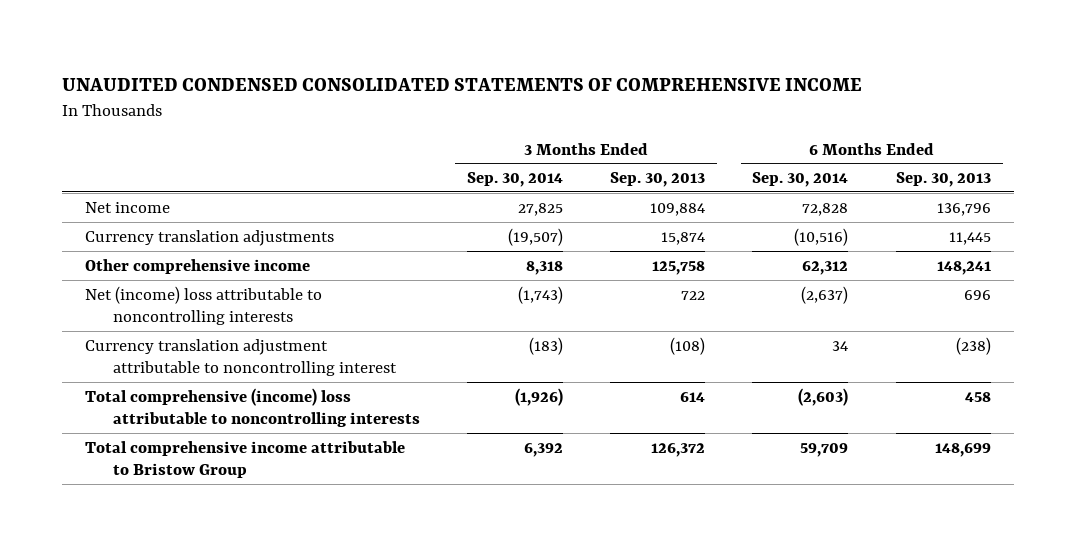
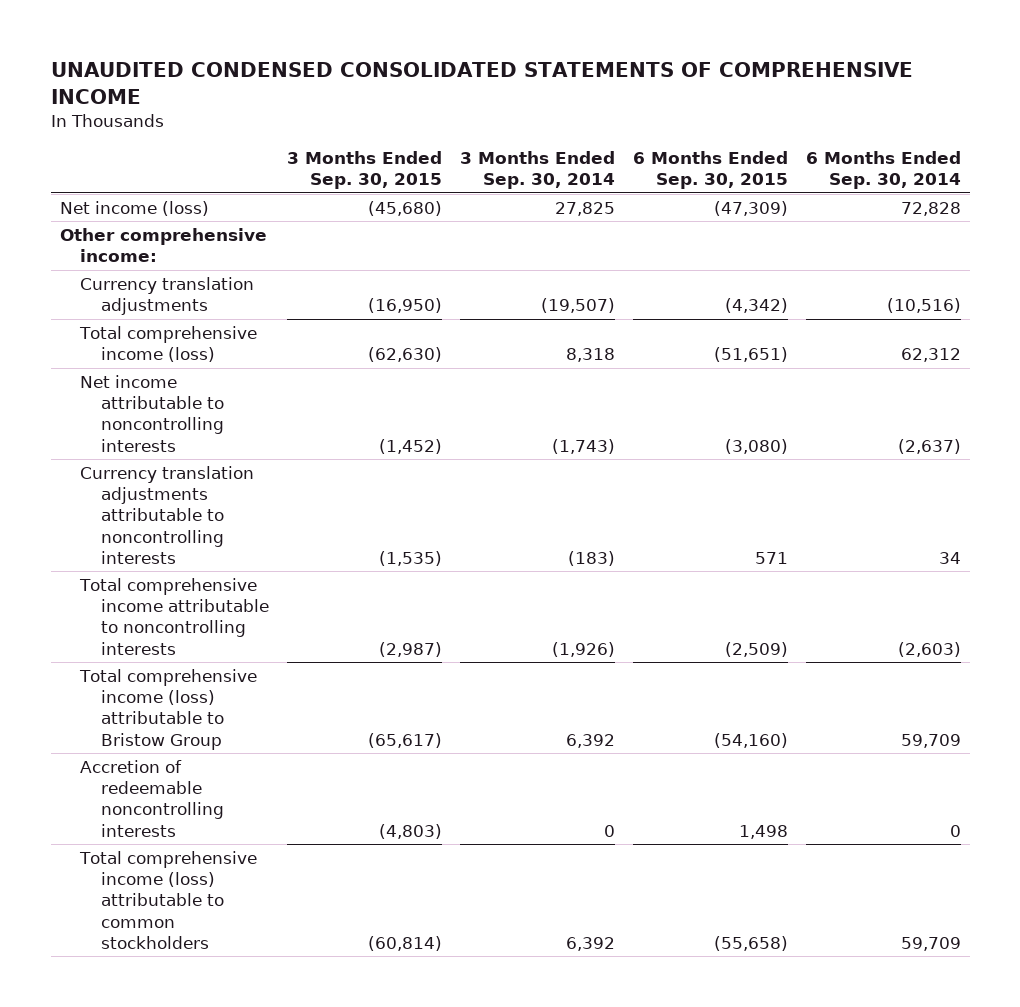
[610,172,706,188] Sep. 30, 2013 -> none
[895,172,991,188] Sep. 30, 2013 -> none
none -> [286,150,442,190] 3 Months Ended Sep. 30, 2015
none -> [632,150,788,190] 6 Months Ended Sep. 30, 2015
[85,201,171,213] Net income -> [59,200,209,216] Net income (loss)
none -> [59,227,267,263] Other comprehensive income:
[85,258,311,274] Other comprehensive income -> [79,325,258,363] Total comprehensive income (loss)
[85,285,323,326] Net (income) loss attributable to noncontrolling interests -> [80,374,224,452] Net income attributable to noncontrolling interests
[85,338,397,377] Currency translation adjustment attributable to noncontrolling interest -> [80,465,255,564] Currency translation adjustments attributable to noncontrolling interests
[85,387,420,428] Total comprehensive (income) loss attributable to noncontrolling interests -> [79,577,269,655] Total comprehensive income attributable to noncontrolling interests
[85,440,406,479] Total comprehensive income attributable to Bristow Group -> [79,668,258,750] Total comprehensive income (loss) attributable to Bristow Group
none -> [80,759,224,837] Accretion of redeemable noncontrolling interests
none -> [79,850,258,949] Total comprehensive income (loss) attributable to common stockholders

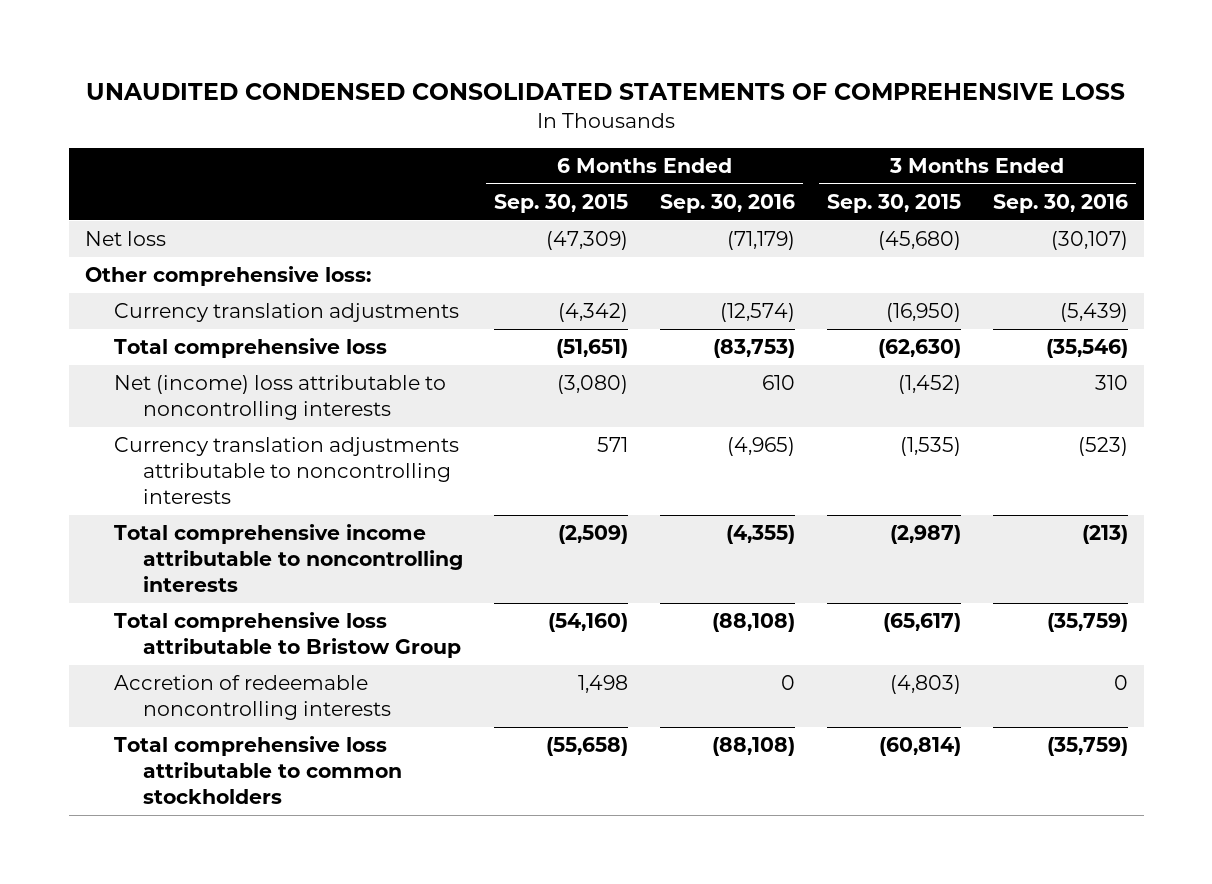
[50,62,913,104] UNAUDITED CONDENSED CONSOLIDATED STATEMENTS OF COMPREHENSIVE INCOME -> [86,83,1126,101] UNAUDITED CONDENSED CONSOLIDATED STATEMENTS OF COMPREHENSIVE LOSS
[459,150,615,190] 3 Months Ended Sep. 30, 2014 -> none
[805,150,961,190] 6 Months Ended Sep. 30, 2014 -> none
none -> [660,194,796,214] Sep. 30, 2016
none -> [992,194,1128,214] Sep. 30, 2016
[59,200,209,216] Net income (loss) -> [84,231,166,247] Net loss
[59,227,267,263] Other comprehensive income: -> [84,266,371,287] Other comprehensive loss:
[79,325,258,363] Total comprehensive income (loss) -> [113,338,387,359] Total comprehensive loss
[80,374,224,452] Net income attributable to noncontrolling interests -> [113,375,446,421] Net (income) loss attributable to noncontrolling interests
[79,668,258,750] Total comprehensive income (loss) attributable to Bristow Group -> [113,612,461,659] Total comprehensive loss attributable to Bristow Group
[79,850,258,949] Total comprehensive income (loss) attributable to common stockholders -> [113,736,402,805] Total comprehensive loss attributable to common stockholders

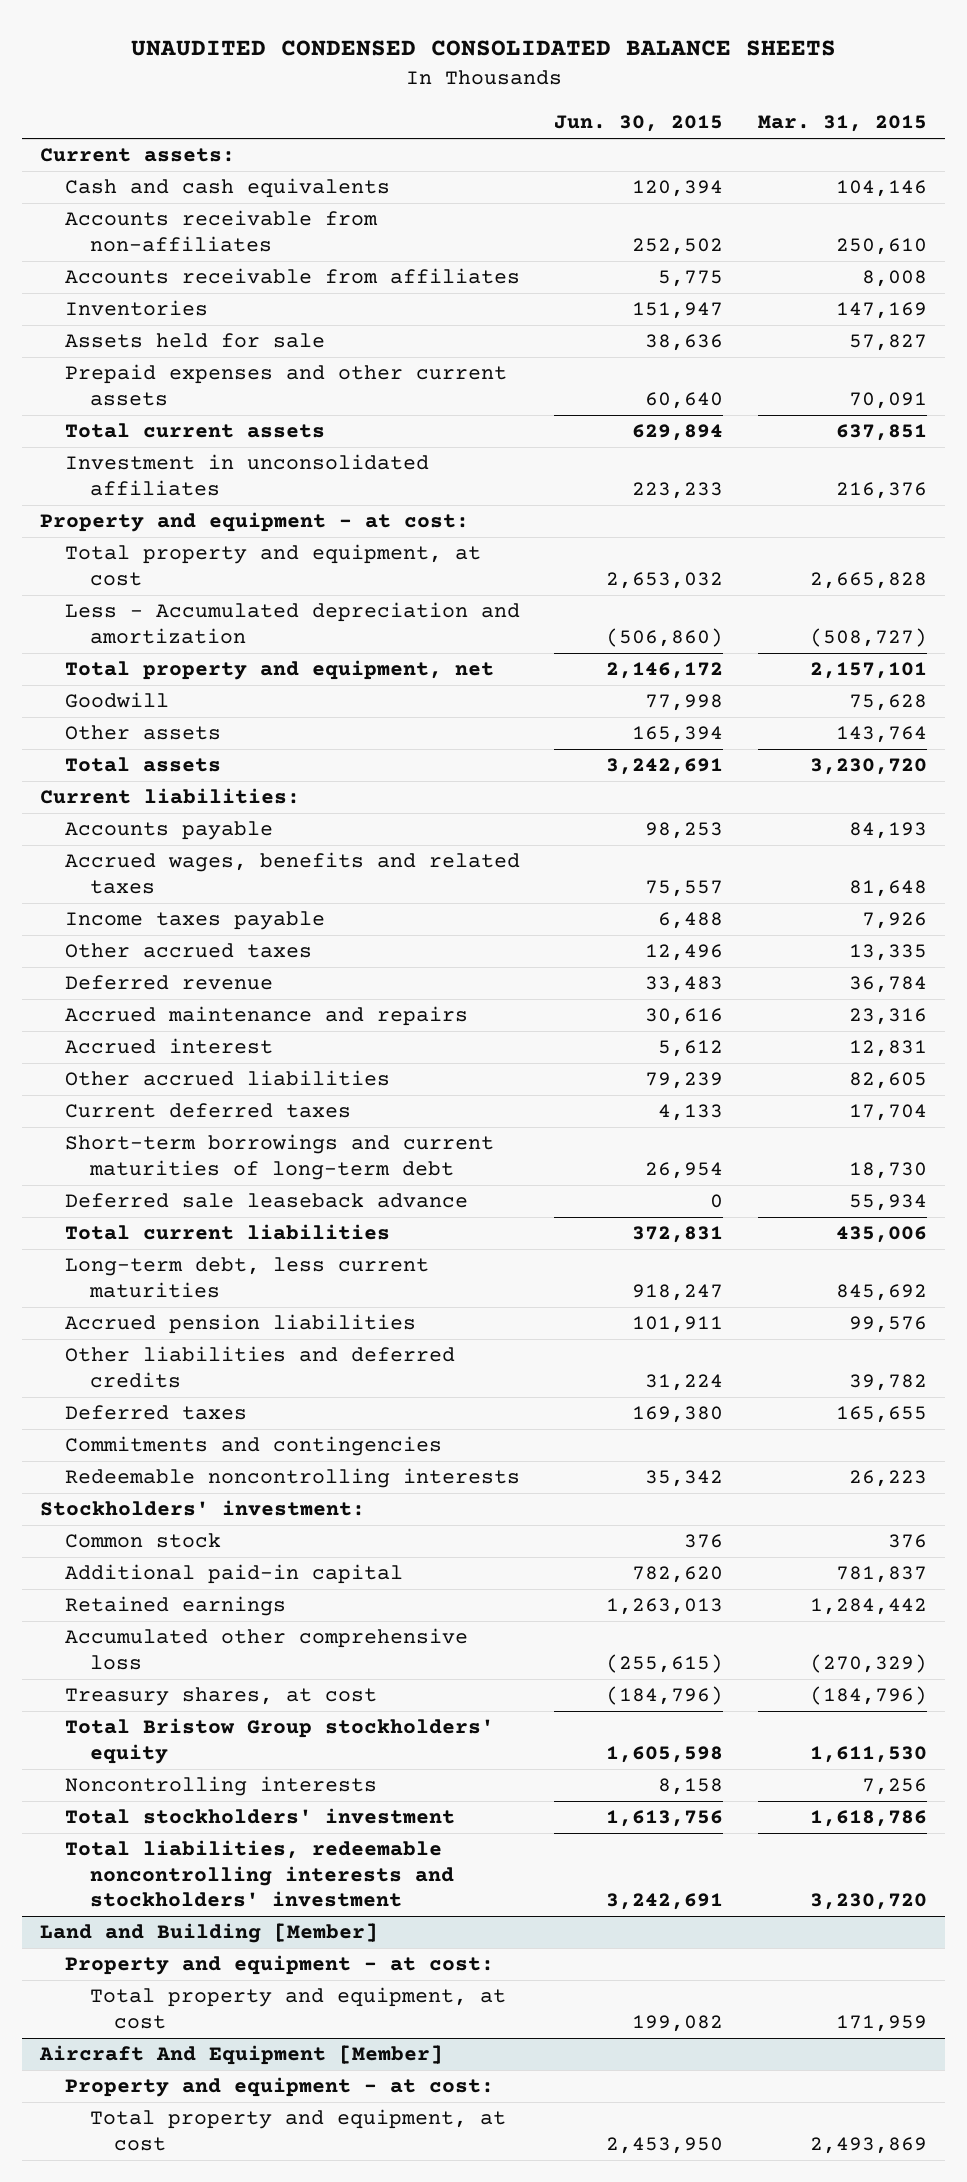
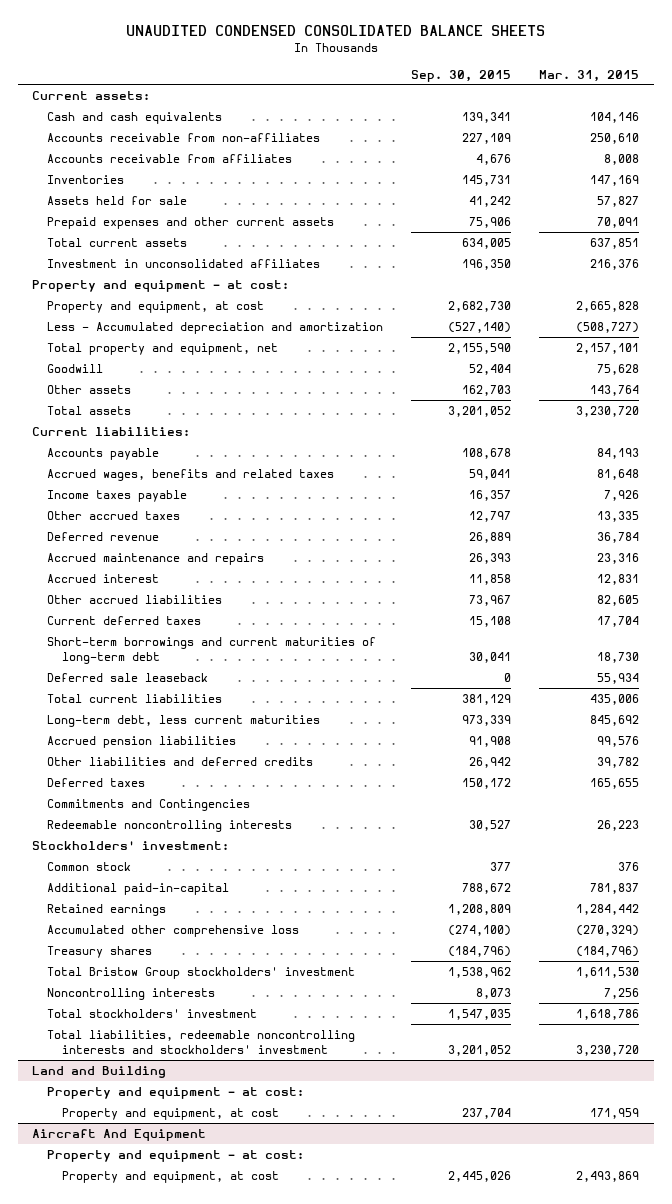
[554,115,724,133] Jun. 30, 2015 -> none
none -> [411,69,512,82] Sep. 30, 2015
[64,544,481,586] Total property and equipment, at cost -> [46,300,264,313] Property and equipment, at cost
[64,1193,468,1209] Deferred sale leaseback advance -> [46,672,208,682] Deferred sale leaseback
[64,1436,442,1457] Commitments and contingencies -> [46,798,250,811] Commitments and Contingencies
[64,1564,403,1585] Additional paid-in capital -> [46,882,229,895] Additional paid-in-capital
[64,1687,377,1707] Treasury shares, at cost -> [46,945,152,958] Treasury shares
[64,1718,494,1764] Total Bristow Group stockholders' equity -> [46,966,355,979] Total Bristow Group stockholders' investment
[39,1923,378,1944] Land and Building [Member] -> [32,1065,167,1078] Land and Building
[89,1987,506,2029] Total property and equipment, at cost -> [61,1107,279,1120] Property and equipment, at cost
[38,2045,443,2066] Aircraft And Equipment [Member] -> [32,1128,207,1141] Aircraft And Equipment
[89,2109,506,2151] Total property and equipment, at cost -> [61,1170,279,1183] Property and equipment, at cost

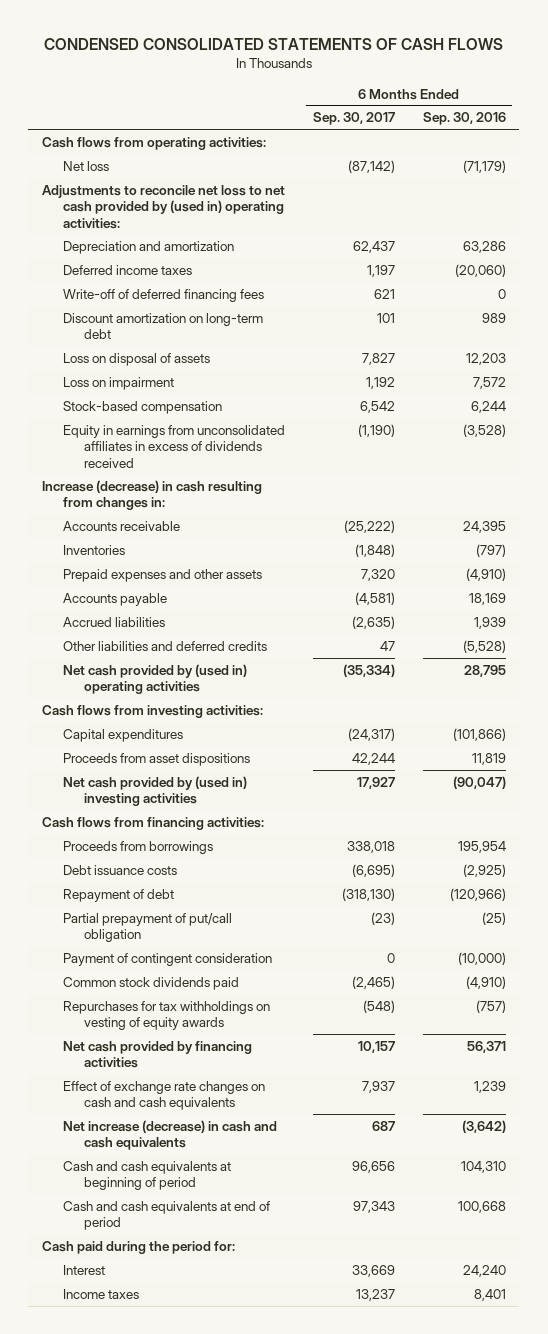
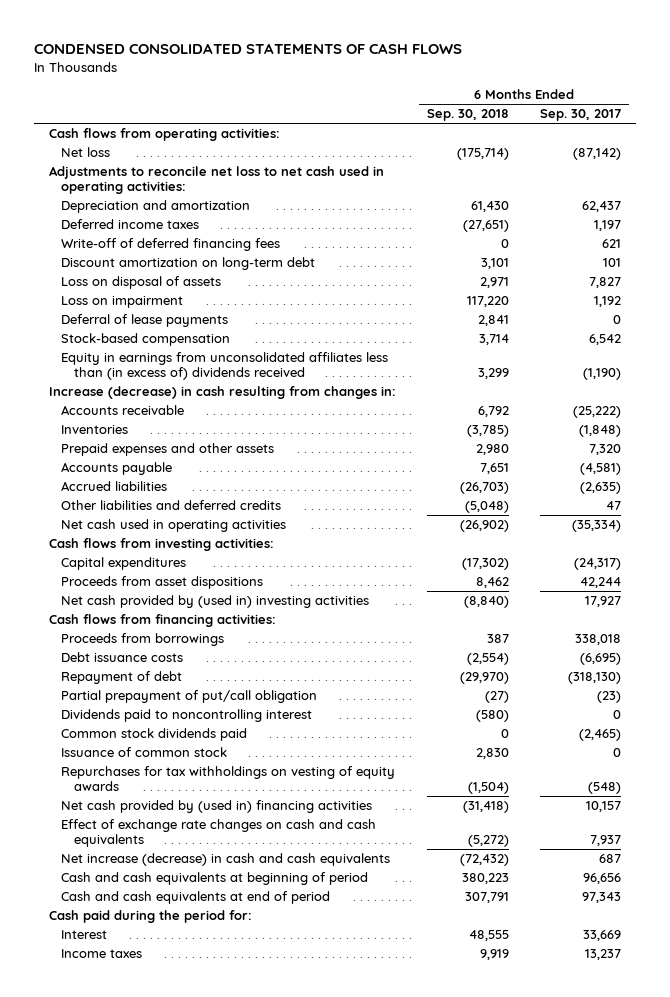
[422,112,506,126] Sep. 30, 2016 -> none
none -> [427,109,510,122] Sep. 30, 2018
[42,184,286,229] Adjustments to reconcile net loss to net cash provided by (used in) operating activities: -> [49,166,385,195] Adjustments to reconcile net loss to net cash used in operating activities:
none -> [61,314,229,328] Deferral of lease payments
[63,424,286,468] Equity in earnings from unconsolidated affiliates in excess of dividends received -> [61,352,389,381] Equity in earnings from unconsolidated affiliates less than (in excess of) dividends received
[63,663,248,695] Net cash provided by (used in) operating activities -> [61,519,287,533] Net cash used in operating activities
[63,952,273,966] Payment of contingent consideration -> none
none -> [61,709,313,723] Dividends paid to noncontrolling interest
none -> [61,747,228,758] Issuance of common stock
[63,1040,253,1069] Net cash provided by financing activities -> [61,800,373,814] Net cash provided by (used in) financing activities

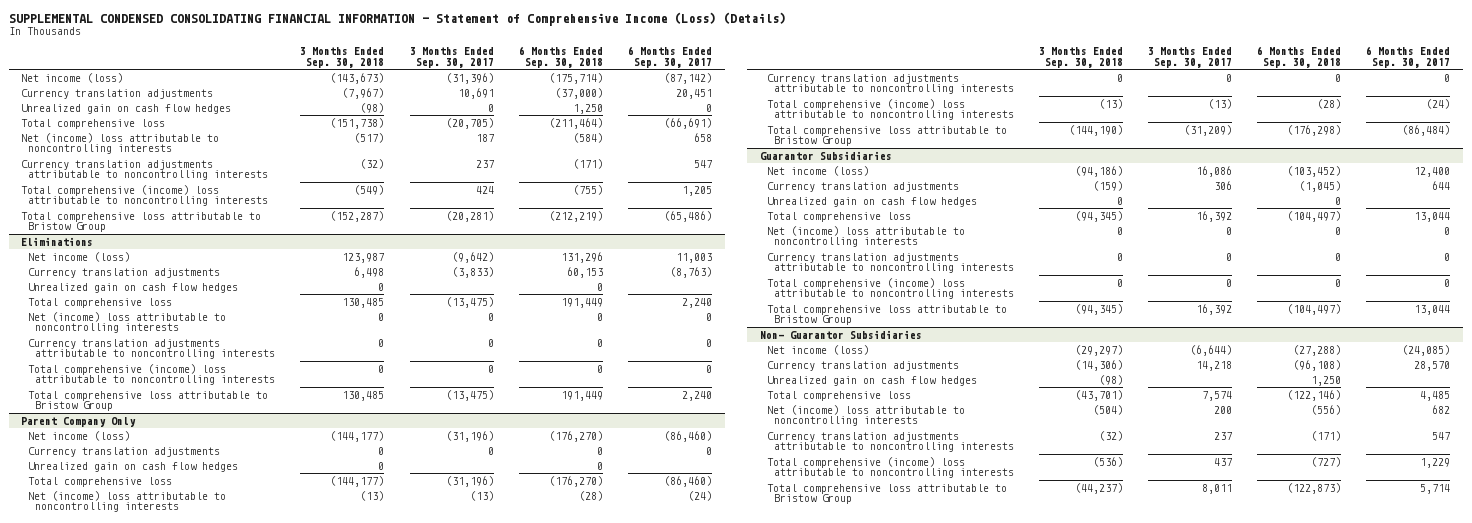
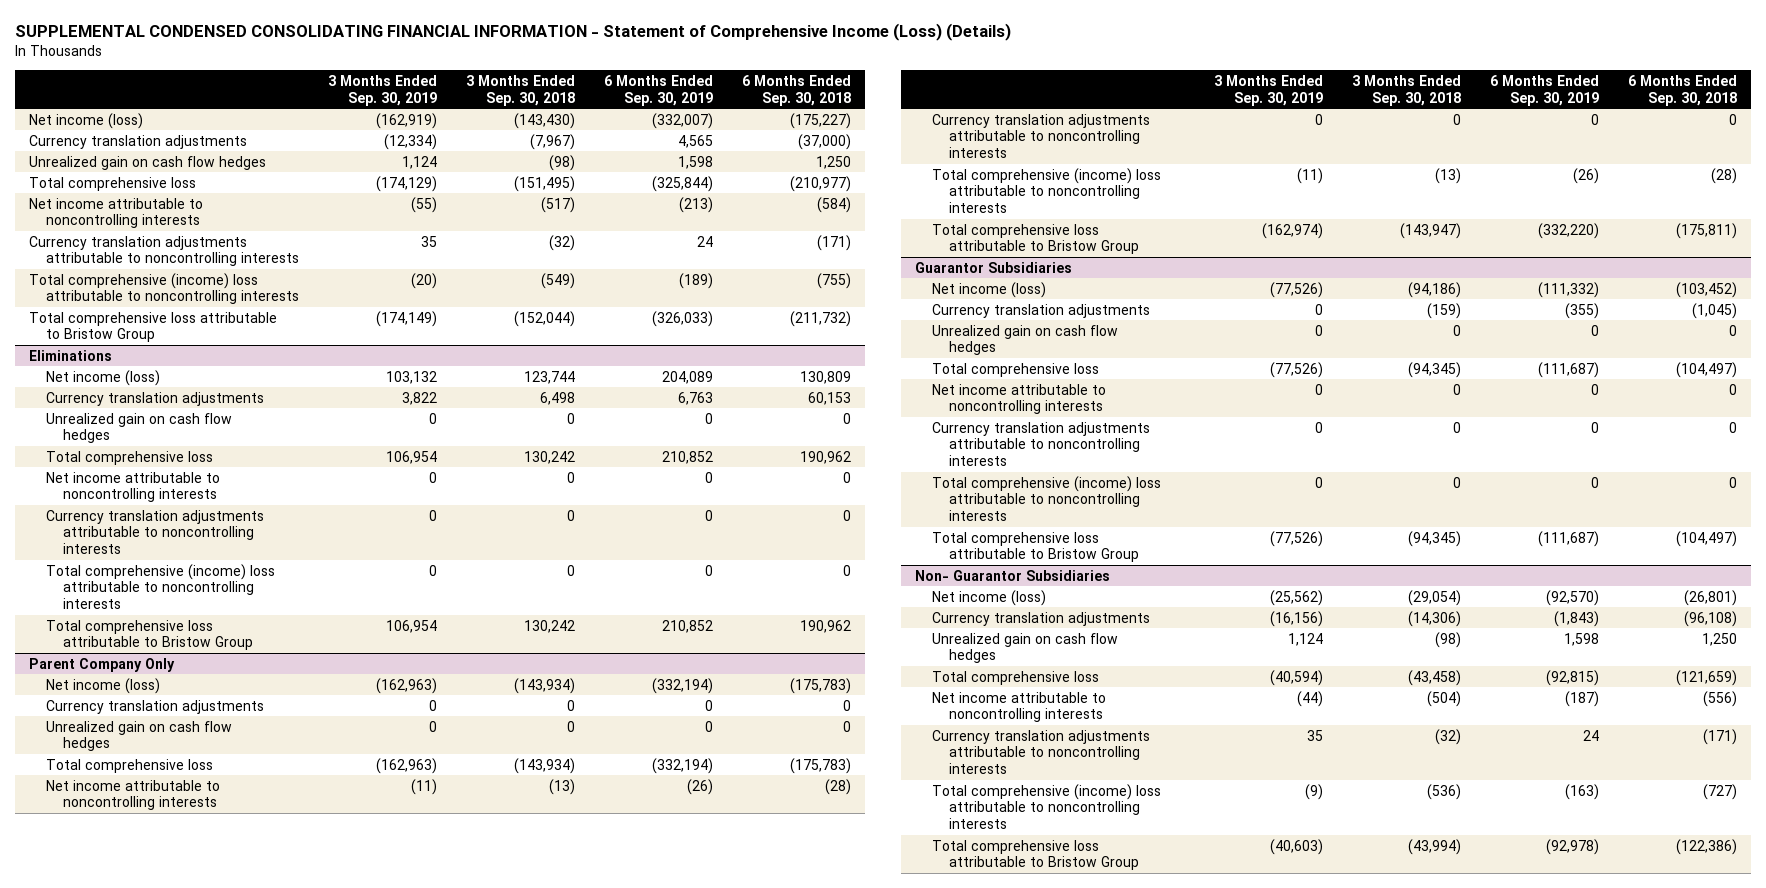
[409,47,494,68] 3 Months Ended Sep. 30, 2017 -> none
[628,46,713,68] 6 Months Ended Sep. 30, 2017 -> none
none -> [328,75,438,106] 3 Months Ended Sep. 30, 2019
none -> [604,75,714,106] 6 Months Ended Sep. 30, 2019
[330,72,385,84] (143,673) -> [514,112,576,129] (143,430)
[548,72,603,84] (175,714) -> [789,112,851,129] (175,227)
[330,117,385,129] (151,738) -> [514,175,576,192] (151,495)
[548,117,603,129] (211,464) -> [789,175,851,192] (210,977)
[21,132,220,155] Net (income) loss attributable to noncontrolling interests -> [29,197,204,229] Net income attributable to noncontrolling interests
[330,210,385,222] (152,287) -> [514,310,576,327] (152,044)
[548,210,603,222] (212,219) -> [789,310,851,327] (211,732)
[342,252,385,263] 123,987 -> [524,370,576,384] 123,744
[560,251,603,263] 131,296 -> [799,370,851,384] 130,809
[342,297,385,308] 130,485 -> [524,450,576,464] 130,242
[560,297,603,308] 191,449 -> [799,450,851,464] 190,962
[28,311,227,334] Net (income) loss attributable to noncontrolling interests -> [46,471,221,503] Net income attributable to noncontrolling interests
[342,390,385,401] 130,485 -> [524,619,576,633] 130,242
[560,390,603,401] 191,449 -> [799,619,851,633] 190,962
[330,430,385,442] (144,177) -> [514,677,576,694] (143,934)
[548,430,603,442] (176,270) -> [789,677,851,694] (175,783)
[330,475,385,487] (144,177) -> [514,757,576,774] (143,934)
[548,475,603,487] (176,270) -> [789,757,851,774] (175,783)
[28,490,227,513] Net (income) loss attributable to noncontrolling interests -> [46,779,221,811] Net income attributable to noncontrolling interests
[1068,124,1123,136] (144,190) -> [1400,222,1462,239] (143,947)
[1287,124,1342,136] (176,298) -> [1675,222,1737,239] (175,811)
[766,225,965,248] Net (income) loss attributable to noncontrolling interests -> [932,383,1107,415] Net income attributable to noncontrolling interests
[1074,344,1123,356] (29,297) -> [1408,589,1462,606] (29,054)
[1293,344,1342,356] (27,288) -> [1683,589,1737,606] (26,801)
[1074,389,1123,401] (43,701) -> [1408,669,1462,686] (43,458)
[1287,389,1342,401] (122,146) -> [1675,669,1737,686] (121,659)
[766,404,965,427] Net (income) loss attributable to noncontrolling interests -> [932,691,1107,723] Net income attributable to noncontrolling interests
[1074,482,1123,494] (44,237) -> [1408,838,1462,855] (43,994)
[1287,482,1342,494] (122,873) -> [1675,838,1737,855] (122,386)

